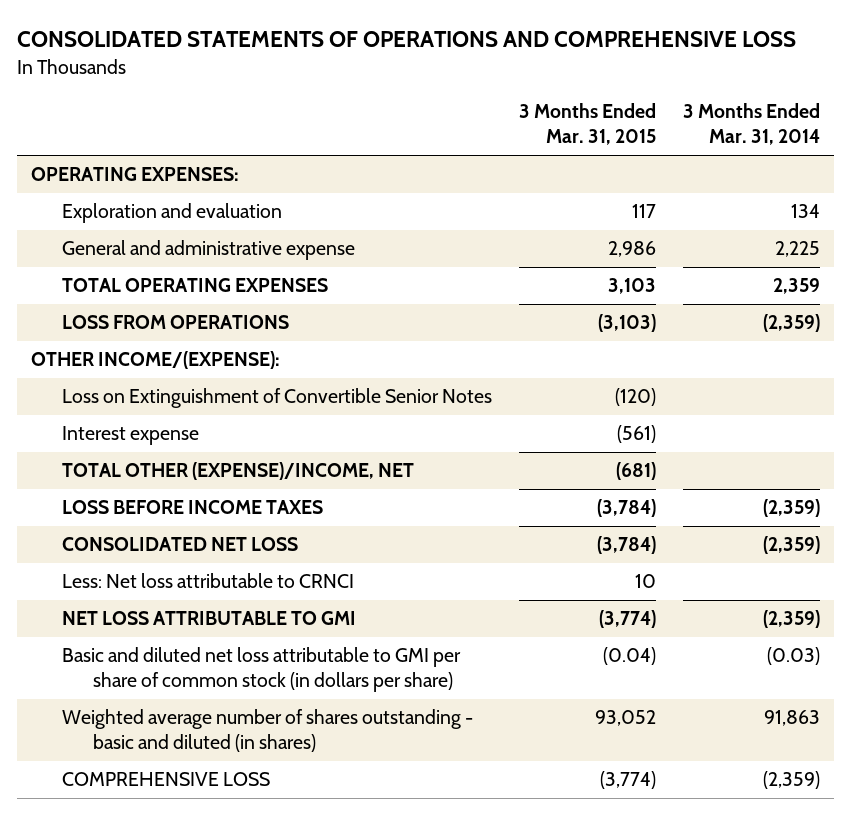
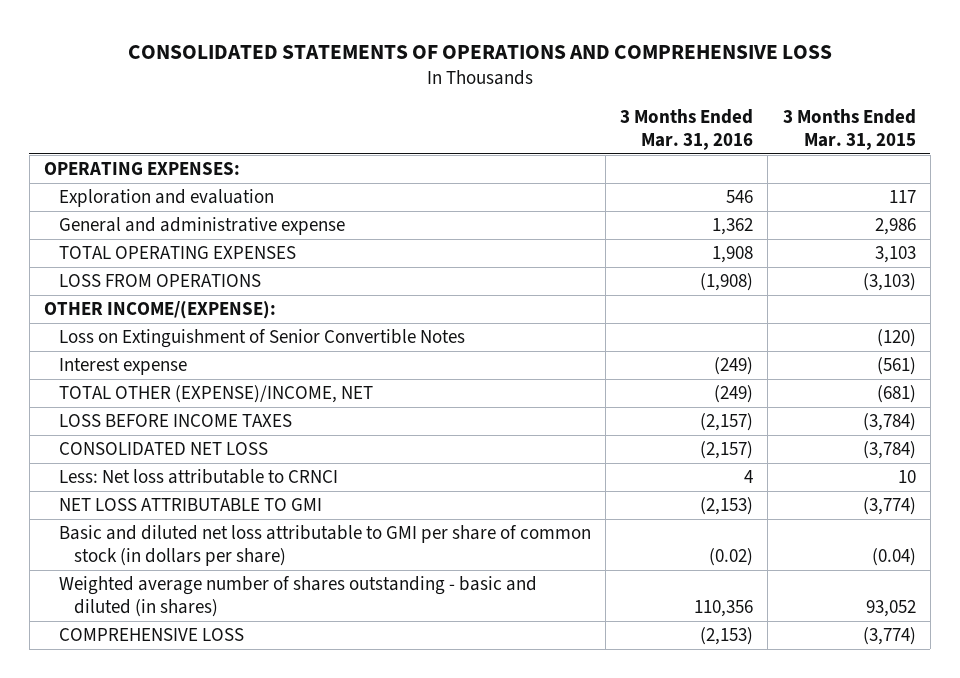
[683,103,821,146] 3 Months Ended Mar. 31, 2014 -> none
none -> [620,109,754,150] 3 Months Ended Mar. 31, 2016
[61,388,492,409] Loss on Extinguishment of Convertible Senior Notes -> [58,329,465,349] Loss on Extinguishment of Senior Convertible Notes

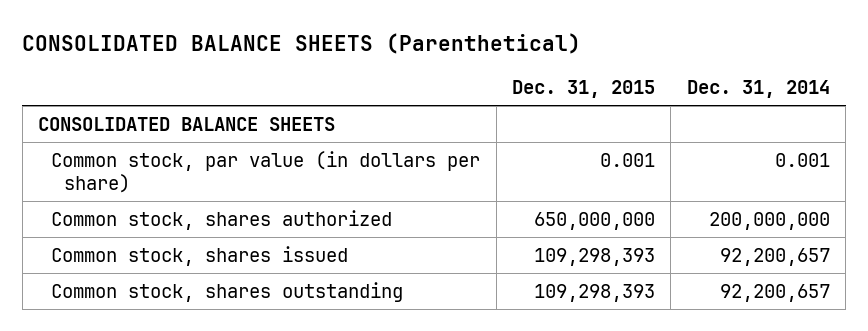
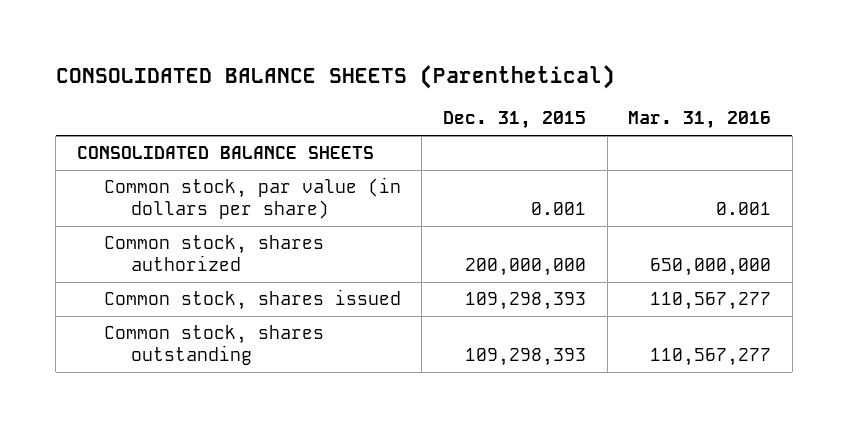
[686,79,830,98] Dec. 31, 2014 -> none
none -> [628,111,772,130] Mar. 31, 2016
[533,211,655,230] 650,000,000 -> [465,258,587,277] 200,000,000

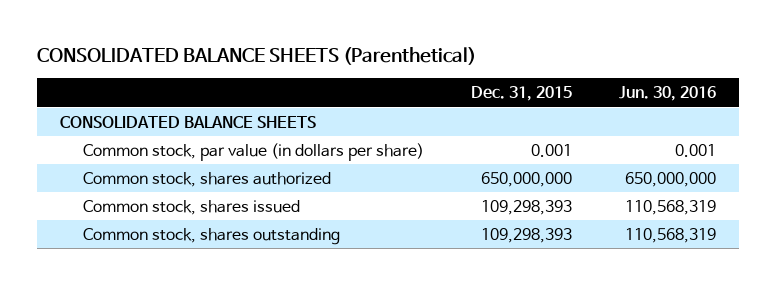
[628,111,772,130] Mar. 31, 2016 -> none
none -> [618,86,716,102] Jun. 30, 2016
[465,258,587,277] 200,000,000 -> [480,171,572,187] 650,000,000

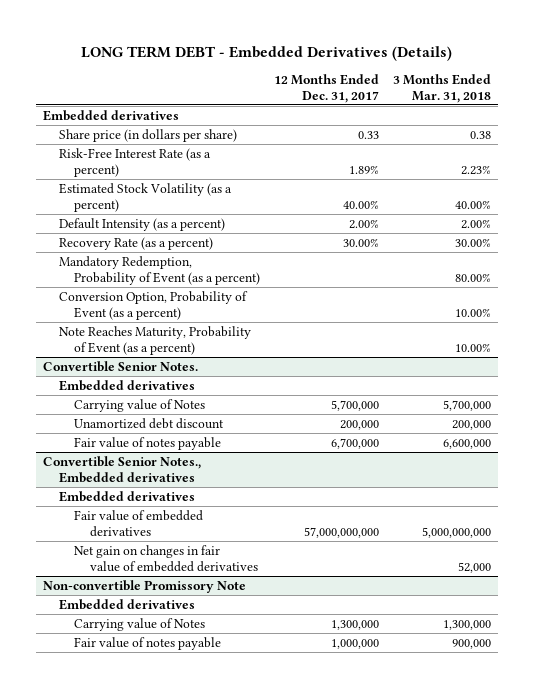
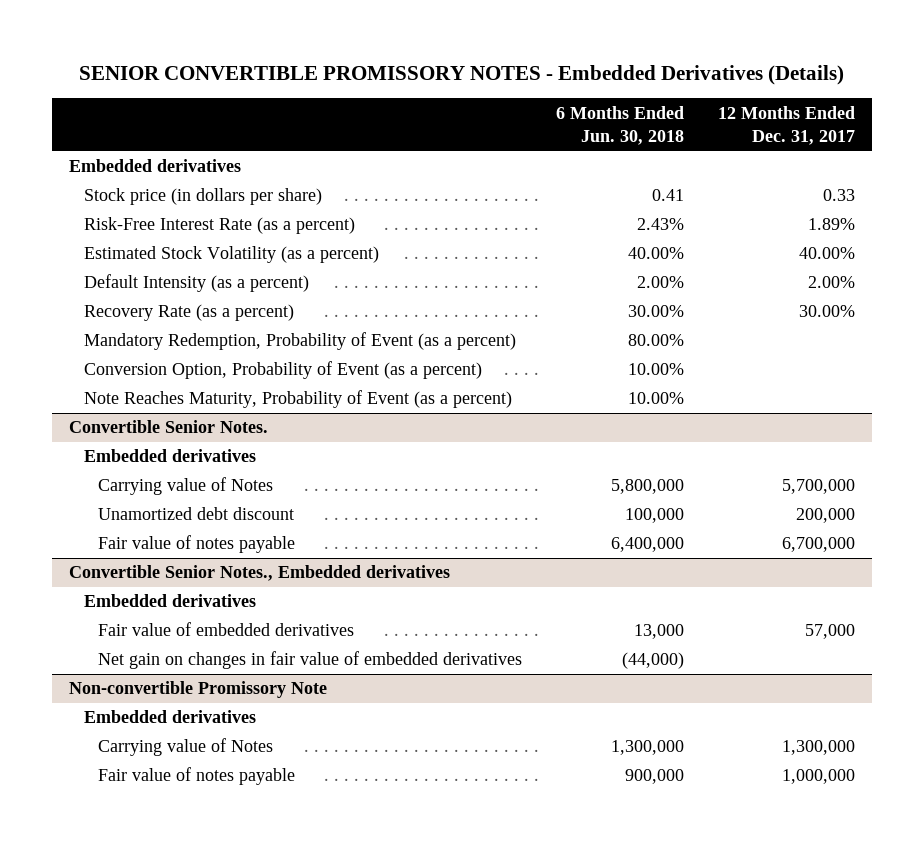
[81,45,453,61] LONG TERM DEBT - Embedded Derivatives (Details) -> [79,65,845,86] SENIOR CONVERTIBLE PROMISSORY NOTES - Embedded Derivatives (Details)
[393,74,492,103] 3 Months Ended Mar. 31, 2018 -> none
none -> [556,105,685,146] 6 Months Ended Jun. 30, 2018
[58,129,237,143] Share price (in dollars per share) -> [83,188,322,206] Stock price (in dollars per share)
[304,526,380,538] 57,000,000,000 -> [805,624,856,640] 57,000

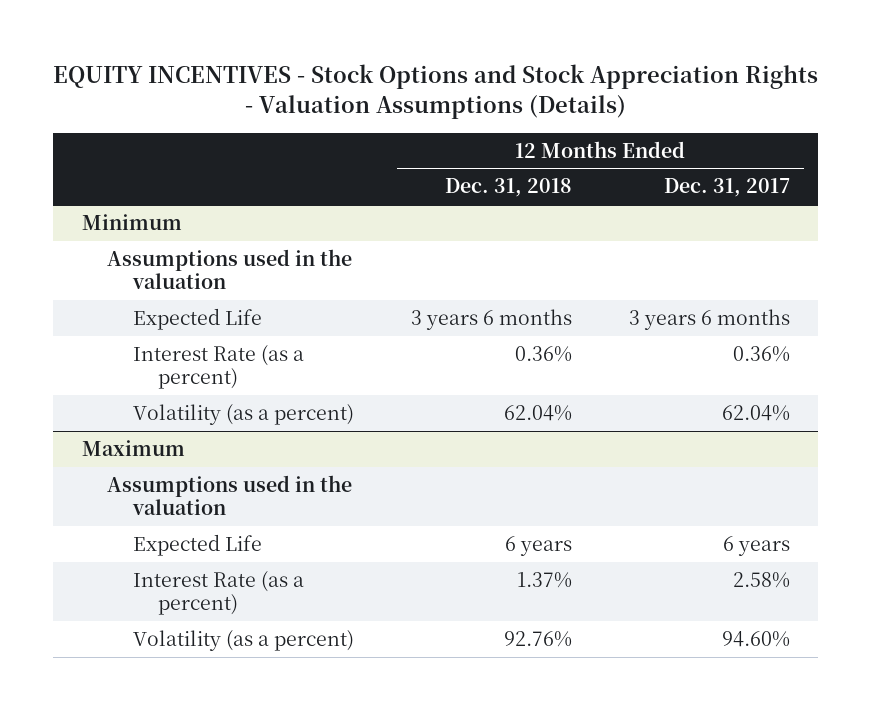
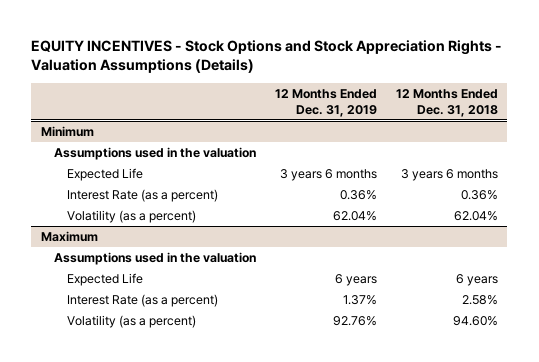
[663,178,790,198] Dec. 31, 2017 -> none
none -> [274,88,377,117] 12 Months Ended Dec. 31, 2019
[516,571,572,588] 1.37% -> [461,295,498,306] 2.58%
[503,630,572,647] 92.76% -> [452,316,498,327] 94.60%

